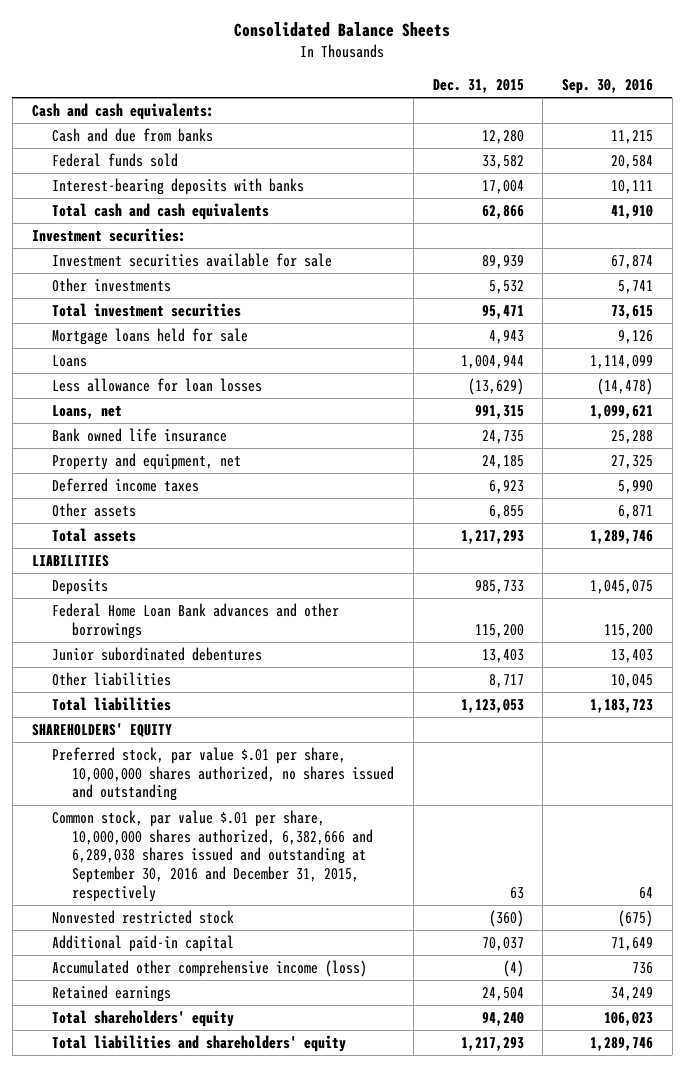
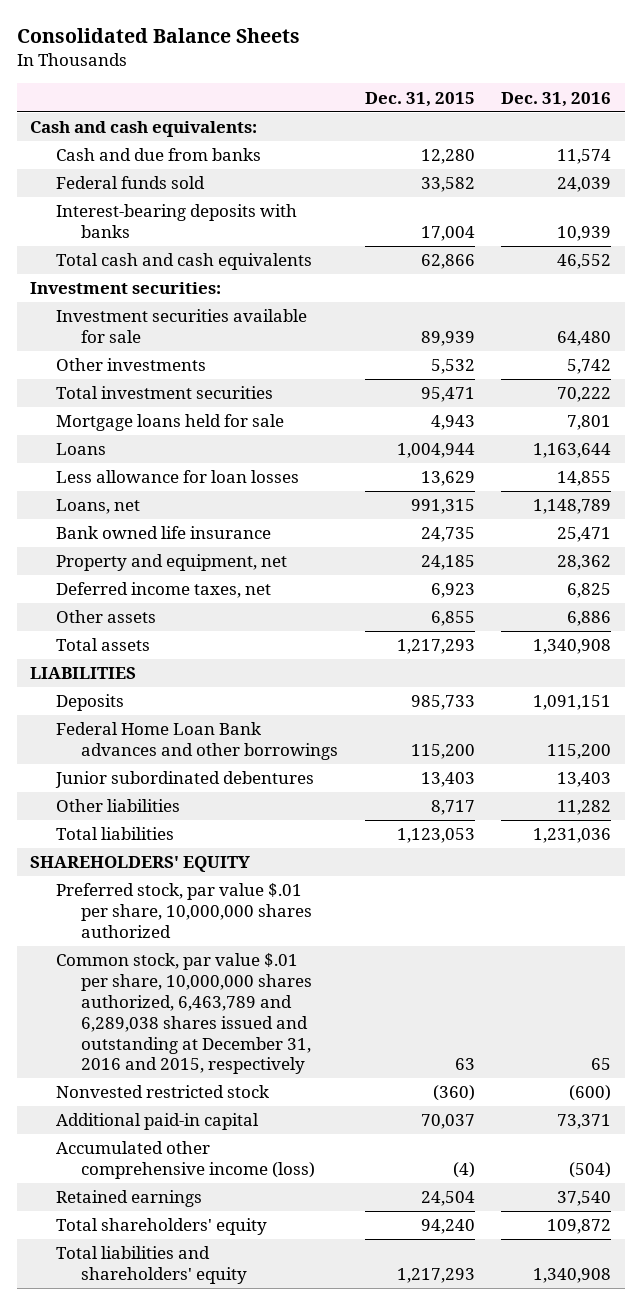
[562,78,654,94] Sep. 30, 2016 -> none
none -> [501,91,612,107] Dec. 31, 2016
[467,377,524,395] (13,629) -> [420,471,475,487] 13,629
[51,477,199,492] Deferred income taxes -> [55,582,271,599] Deferred income taxes, net
[51,746,394,802] Preferred stock, par value $.01 per share, 10,000,000 shares authorized, no shares issued and outstanding -> [55,883,312,938] Preferred stock, par value $.01 per share, 10,000,000 shares authorized
[51,809,373,902] Common stock, par value $.01 per share, 10,000,000 shares authorized, 6,382,666 and 6,289,038 shares issued and outstanding at September 30, 2016 and December 31, 2015, respectively -> [55,953,312,1075] Common stock, par value $.01 per share, 10,000,000 shares authorized, 6,463,789 and 6,289,038 shares issued and outstanding at December 31, 2016 and 2015, respectively

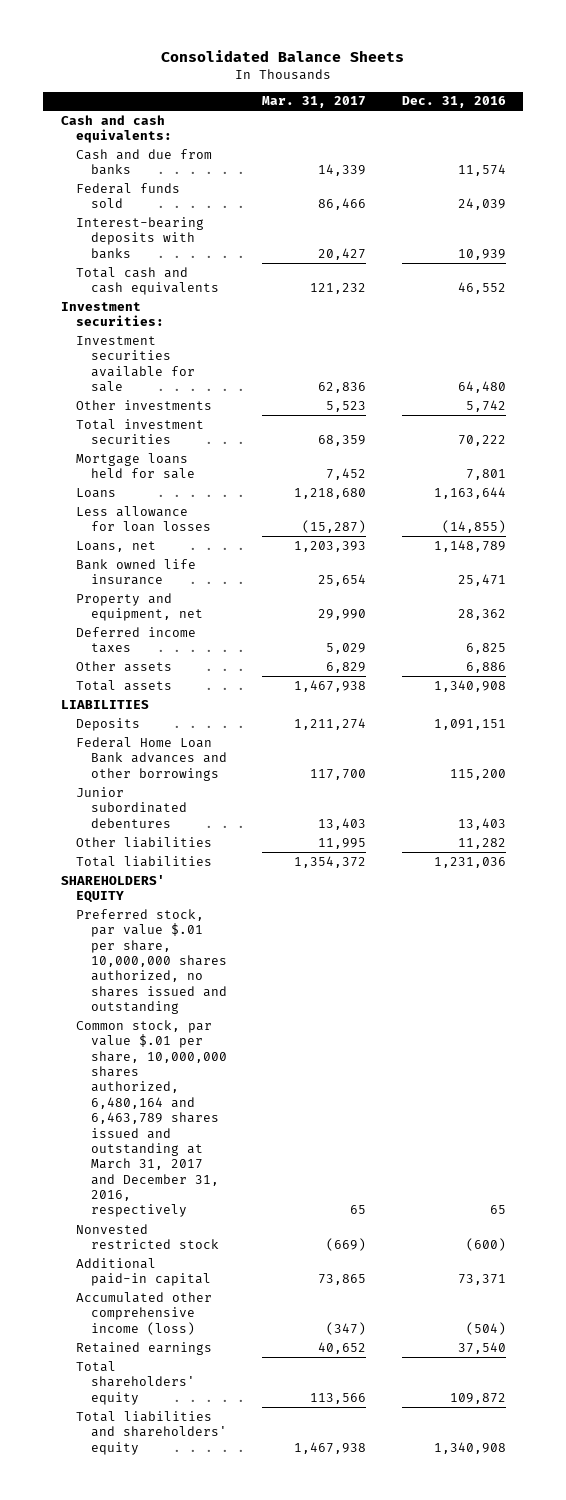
[364,91,475,107] Dec. 31, 2015 -> none
none -> [262,96,367,109] Mar. 31, 2017
[557,471,612,487] 14,855 -> [441,520,506,534] (14,855)
[55,582,271,599] Deferred income taxes, net -> [76,626,197,654] Deferred income taxes
[55,883,312,938] Preferred stock, par value $.01 per share, 10,000,000 shares authorized -> [76,908,228,1015] Preferred stock, par value $.01 per share, 10,000,000 shares authorized, no shares issued and outstanding
[55,953,312,1075] Common stock, par value $.01 per share, 10,000,000 shares authorized, 6,463,789 and 6,289,038 shares issued and outstanding at December 31, 2016 and 2015, respectively -> [76,1019,228,1218] Common stock, par value $.01 per share, 10,000,000 shares authorized, 6,480,164 and 6,463,789 shares issued and outstanding at March 31, 2017 and December 31, 2016, respectively

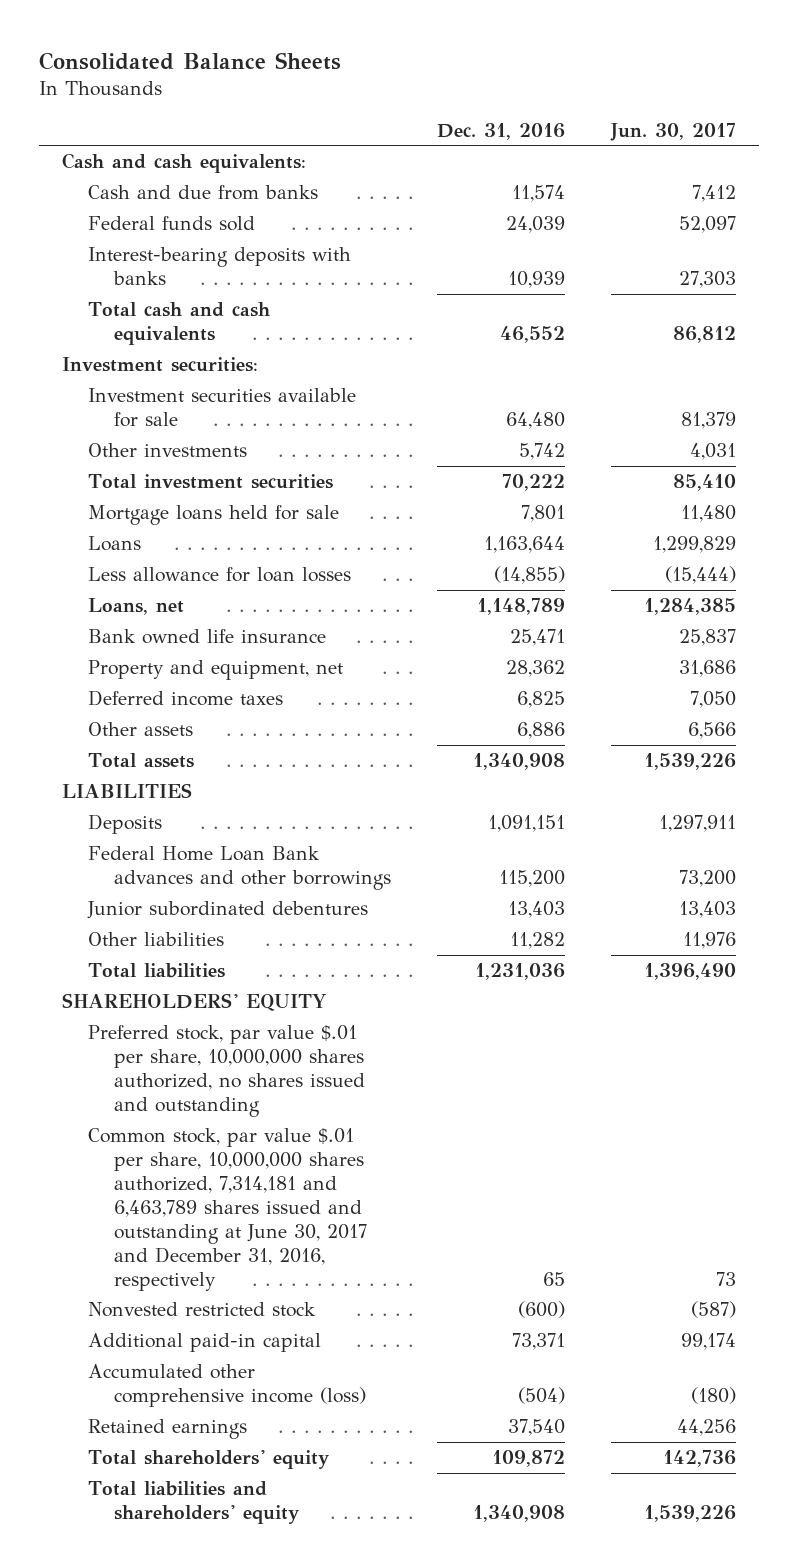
[262,96,367,109] Mar. 31, 2017 -> none
none -> [610,122,737,141] Jun. 30, 2017
[76,1019,228,1218] Common stock, par value $.01 per share, 10,000,000 shares authorized, 6,480,164 and 6,463,789 shares issued and outstanding at March 31, 2017 and December 31, 2016, respectively -> [87,1128,368,1291] Common stock, par value $.01 per share, 10,000,000 shares authorized, 7,314,181 and 6,463,789 shares issued and outstanding at June 30, 2017 and December 31, 2016, respectively

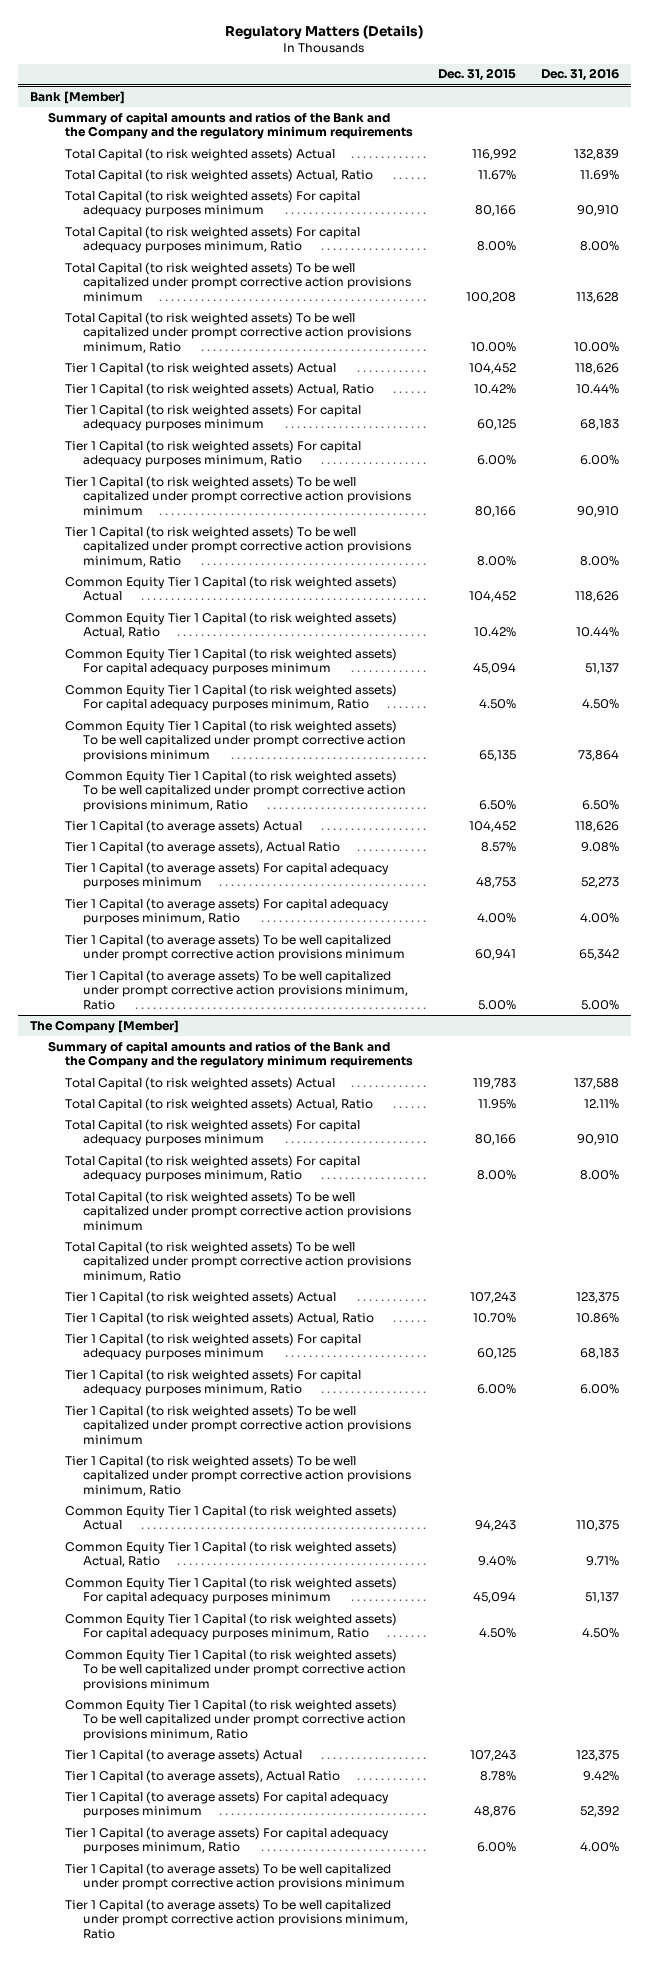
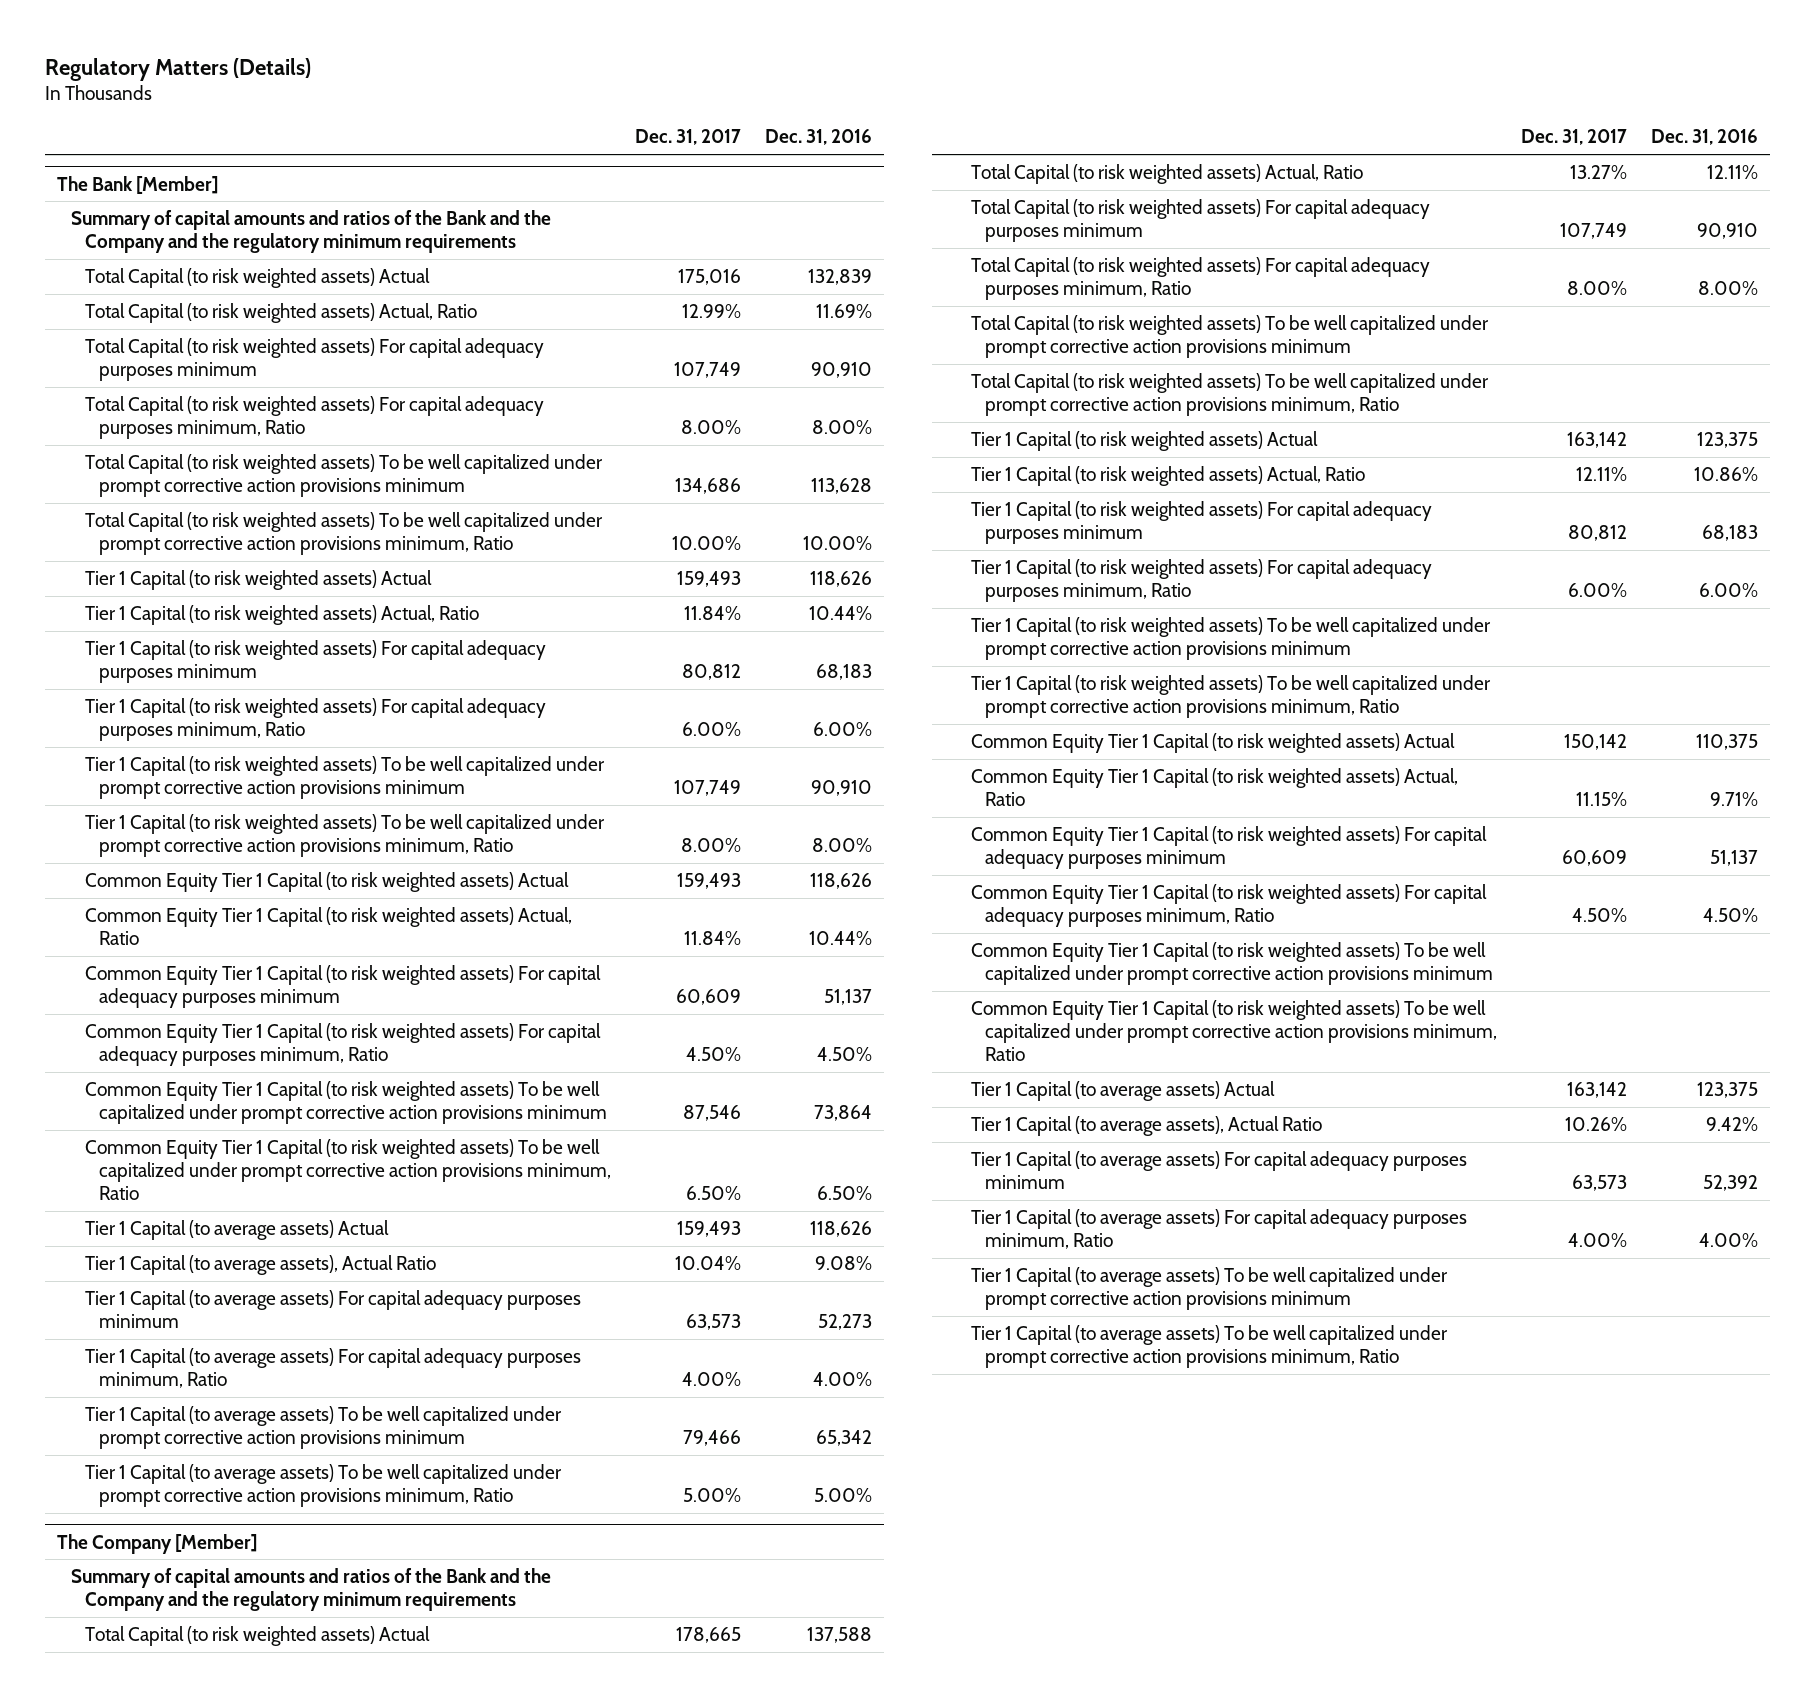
[437,68,516,82] Dec. 31, 2015 -> none
none -> [634,129,741,146] Dec. 31, 2017
[29,90,125,104] Bank [Member] -> [57,175,219,194] The Bank [Member]

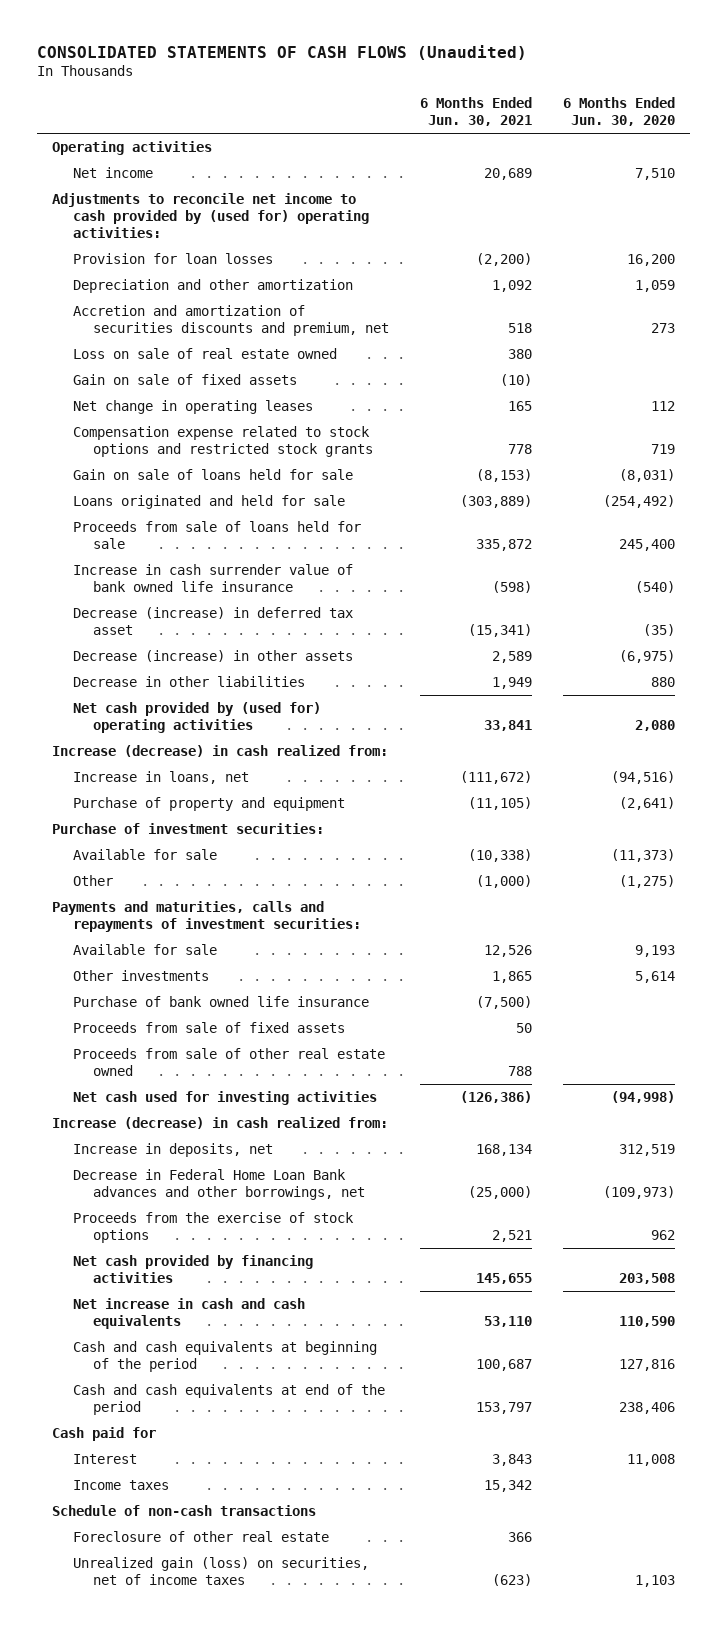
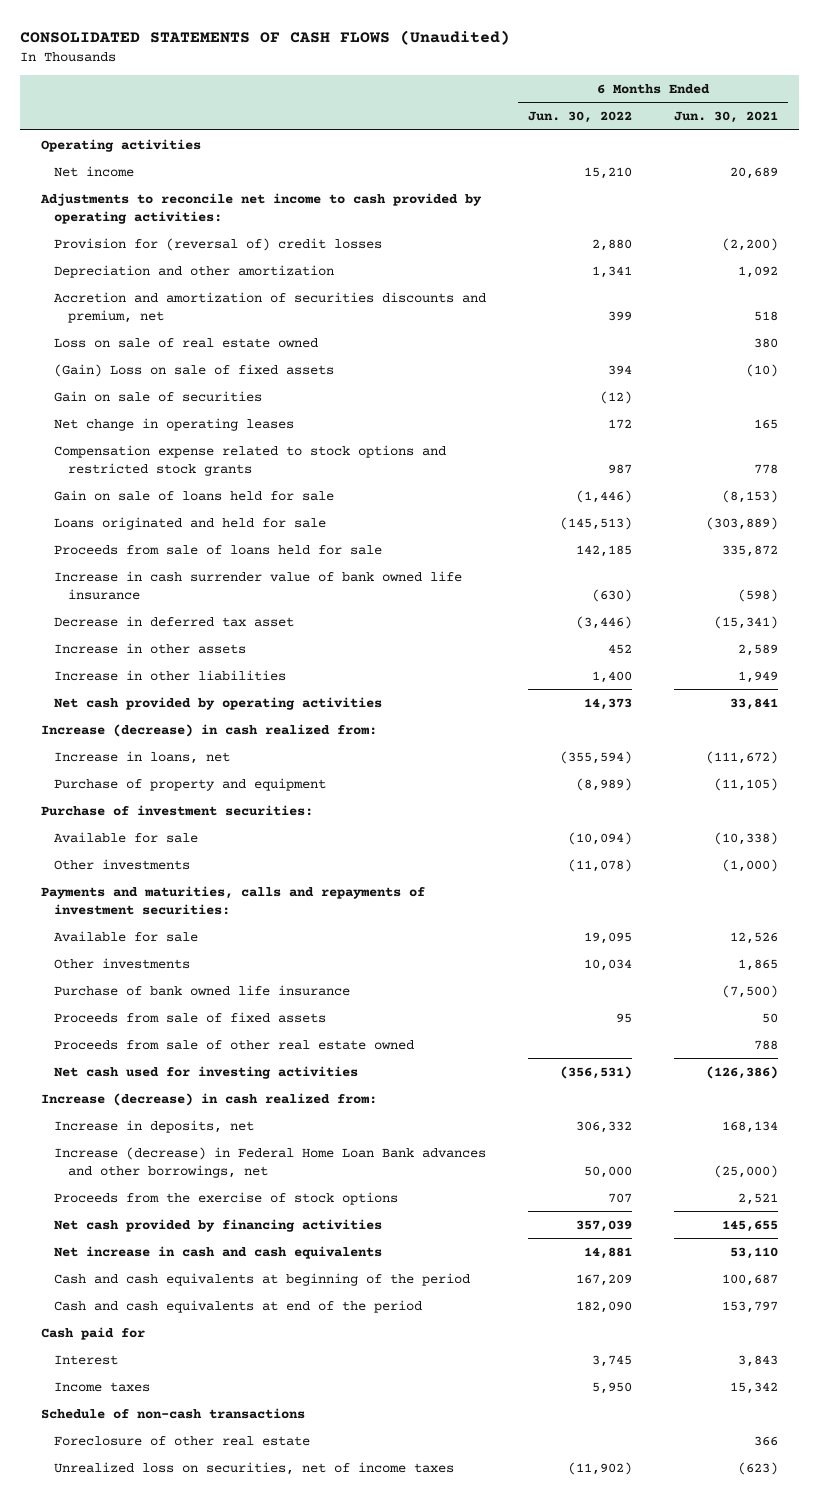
[562,97,675,127] 6 Months Ended Jun. 30, 2020 -> none
none -> [528,111,633,124] Jun. 30, 2022
[51,193,369,239] Adjustments to reconcile net income to cash provided by (used for) operating activities: -> [39,192,482,224] Adjustments to reconcile net income to cash provided by operating activities:
[72,253,273,265] Provision for loan losses -> [54,237,383,251] Provision for (reversal of) credit losses
[72,374,297,386] Gain on sale of fixed assets -> [54,363,335,377] (Gain) Loss on sale of fixed assets
none -> [54,390,263,402] Gain on sale of securities
[72,607,353,636] Decrease (increase) in deferred tax asset -> [54,615,295,627] Decrease in deferred tax asset
[72,650,353,663] Decrease (increase) in other assets -> [54,642,247,654] Increase in other assets
[72,676,305,688] Decrease in other liabilities -> [54,669,287,681] Increase in other liabilities
[72,702,321,734] Net cash provided by (used for) operating activities -> [54,696,383,710] Net cash provided by operating activities
[72,875,113,887] Other -> [54,858,191,870] Other investments
[72,1169,366,1201] Decrease in Federal Home Loan Bank advances and other borrowings, net -> [54,1146,487,1178] Increase (decrease) in Federal Home Loan Bank advances and other borrowings, net
[72,1557,369,1586] Unrealized gain (loss) on securities, net of income taxes -> [54,1461,455,1475] Unrealized loss on securities, net of income taxes

